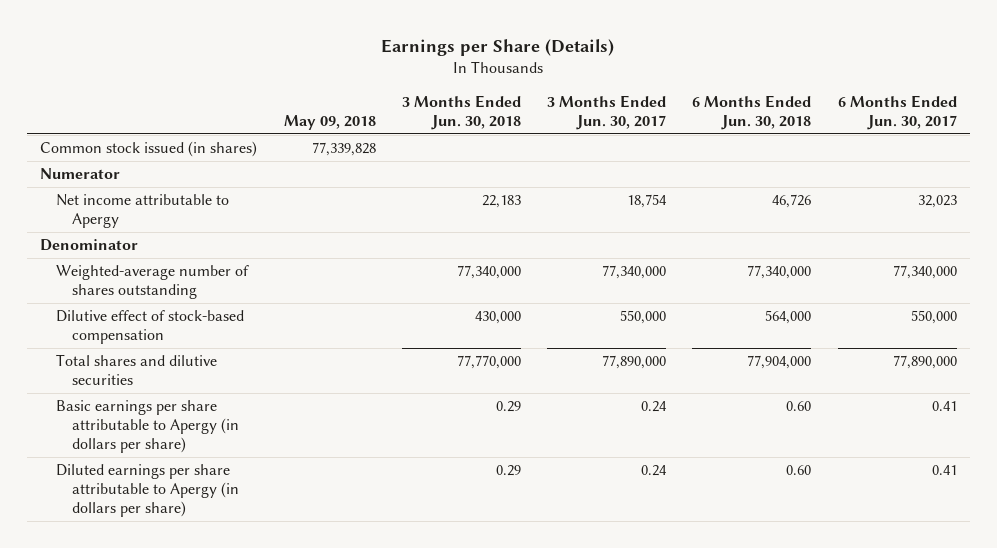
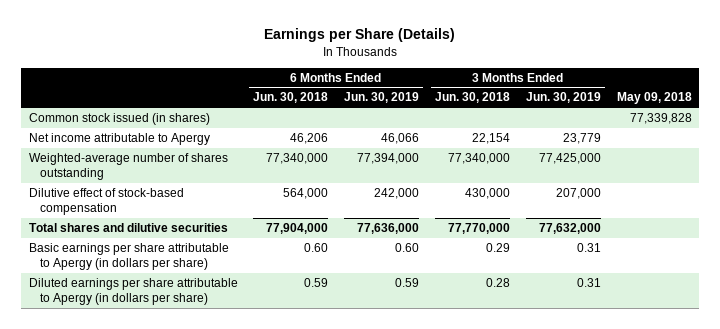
[547,94,667,131] 3 Months Ended Jun. 30, 2017 -> none
[837,94,957,131] 6 Months Ended Jun. 30, 2017 -> none
none -> [344,92,420,104] Jun. 30, 2019
none -> [525,92,601,104] Jun. 30, 2019
[40,167,121,179] Numerator -> none
[40,238,139,251] Denominator -> none
[481,194,521,208] 22,183 -> [471,133,510,145] 22,154
[772,193,812,208] 46,726 -> [290,133,329,145] 46,206
[495,464,521,476] 0.29 -> [485,278,510,288] 0.28
[786,464,812,475] 0.60 -> [304,278,329,288] 0.59

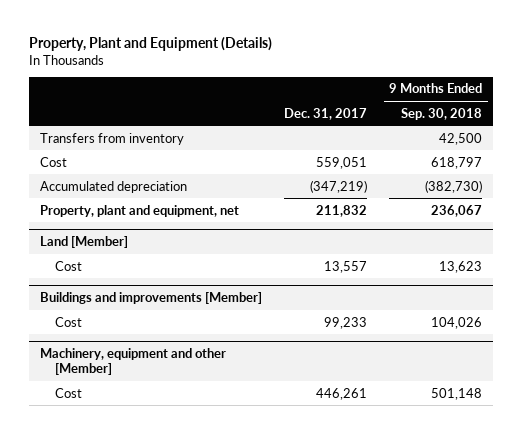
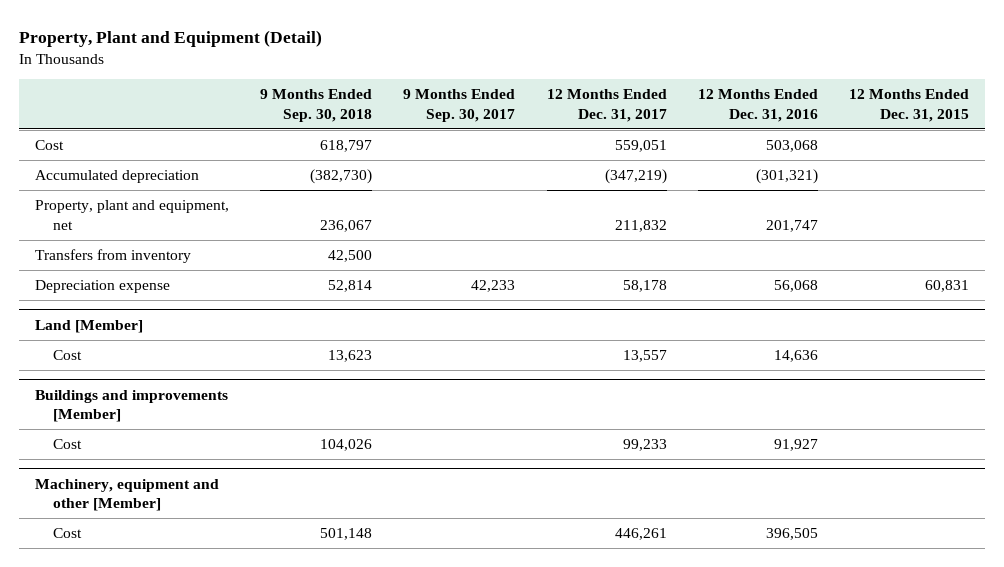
[28,36,272,51] Property, Plant and Equipment (Details) -> [19,30,323,48] Property, Plant and Equipment (Detail)
[283,107,367,120] Dec. 31, 2017 -> none
none -> [403,88,516,122] 9 Months Ended Sep. 30, 2017
none -> [546,88,667,122] 12 Months Ended Dec. 31, 2017
none -> [697,88,818,122] 12 Months Ended Dec. 31, 2016
none -> [849,88,970,122] 12 Months Ended Dec. 31, 2015
[39,132,184,145] Transfers from inventory -> [34,248,191,263] Transfers from inventory
none -> [34,279,170,293] Depreciation expense

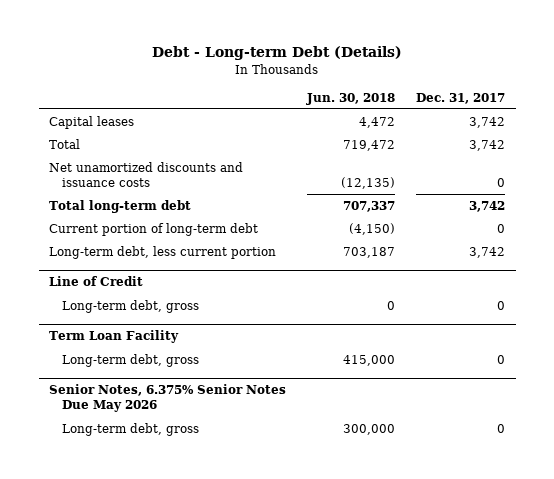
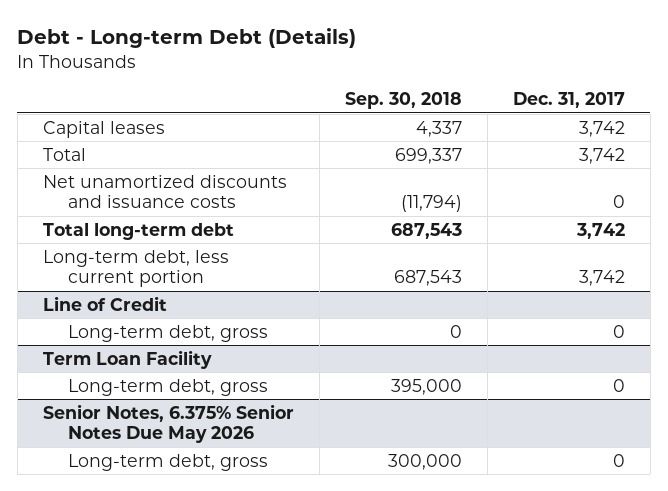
[306,92,396,105] Jun. 30, 2018 -> none
none -> [344,92,462,110] Sep. 30, 2018
[49,223,259,237] Current portion of long-term debt -> none

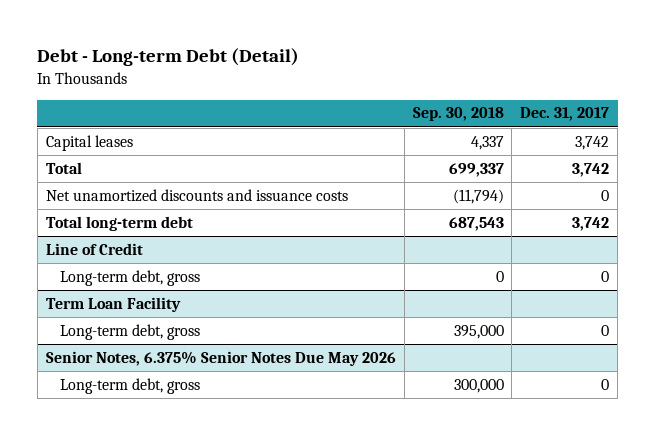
[17,28,357,49] Debt - Long-term Debt (Details) -> [37,48,300,67] Debt - Long-term Debt (Detail)
[42,249,229,288] Long-term debt, less current portion -> none

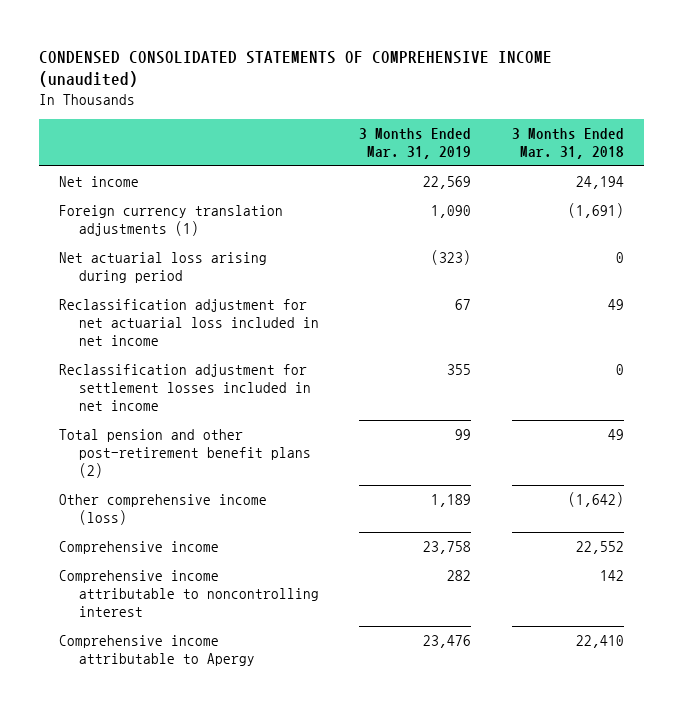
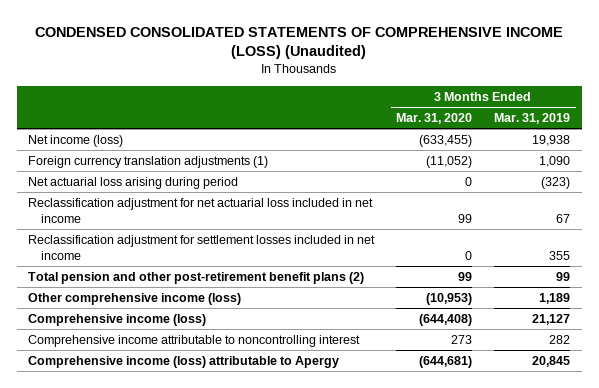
[39,50,553,88] CONDENSED CONSOLIDATED STATEMENTS OF COMPREHENSIVE INCOME (unaudited) -> [35,26,564,60] CONDENSED CONSOLIDATED STATEMENTS OF COMPREHENSIVE INCOME (LOSS) (Unaudited)
[511,127,624,159] 3 Months Ended Mar. 31, 2018 -> none
none -> [396,113,473,125] Mar. 31, 2020
[59,176,140,188] Net income -> [28,134,124,147] Net income (loss)
[423,176,472,190] 22,569 -> [532,134,571,146] 19,938
[59,541,220,555] Comprehensive income -> [28,313,207,326] Comprehensive income (loss)
[423,541,472,555] 23,758 -> [532,313,571,325] 21,127
[59,635,255,667] Comprehensive income attributable to Apergy -> [28,355,340,368] Comprehensive income (loss) attributable to Apergy
[423,635,472,649] 23,476 -> [532,355,571,367] 20,845

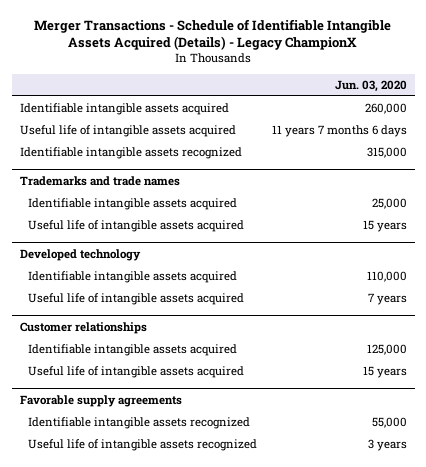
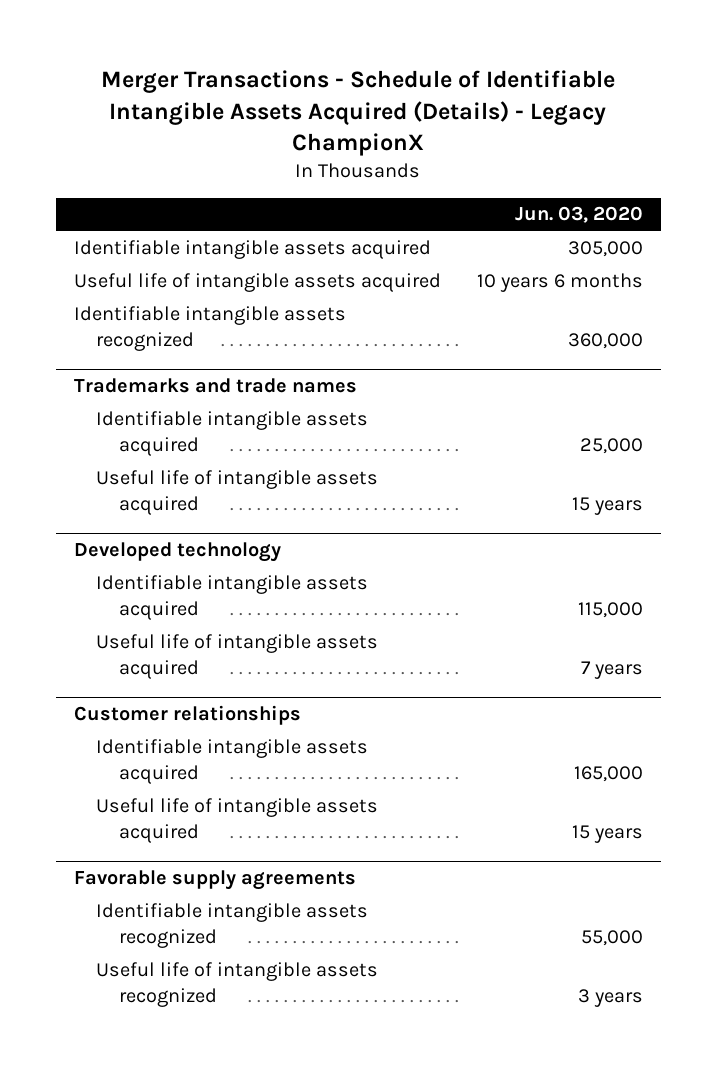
[364,102,407,114] 260,000 -> [567,240,643,257] 305,000
[271,124,407,137] 11 years 7 months 6 days -> [476,272,643,292] 10 years 6 months
[366,146,407,158] 315,000 -> [567,332,643,349] 360,000
[366,270,407,282] 110,000 -> [577,601,643,618] 115,000
[366,343,407,355] 125,000 -> [573,765,643,782] 165,000

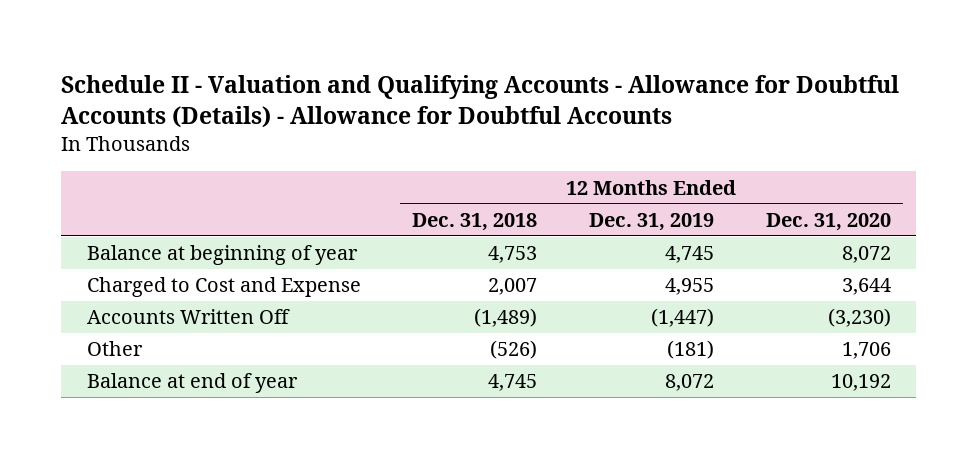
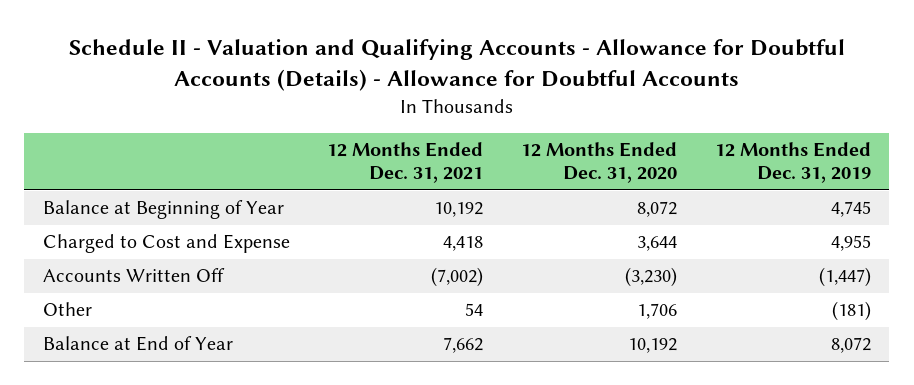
[412,212,538,231] Dec. 31, 2018 -> none
none -> [327,142,484,184] 12 Months Ended Dec. 31, 2021
[86,245,358,266] Balance at beginning of year -> [42,200,284,220] Balance at Beginning of Year
[86,373,298,394] Balance at end of year -> [42,336,233,352] Balance at End of Year

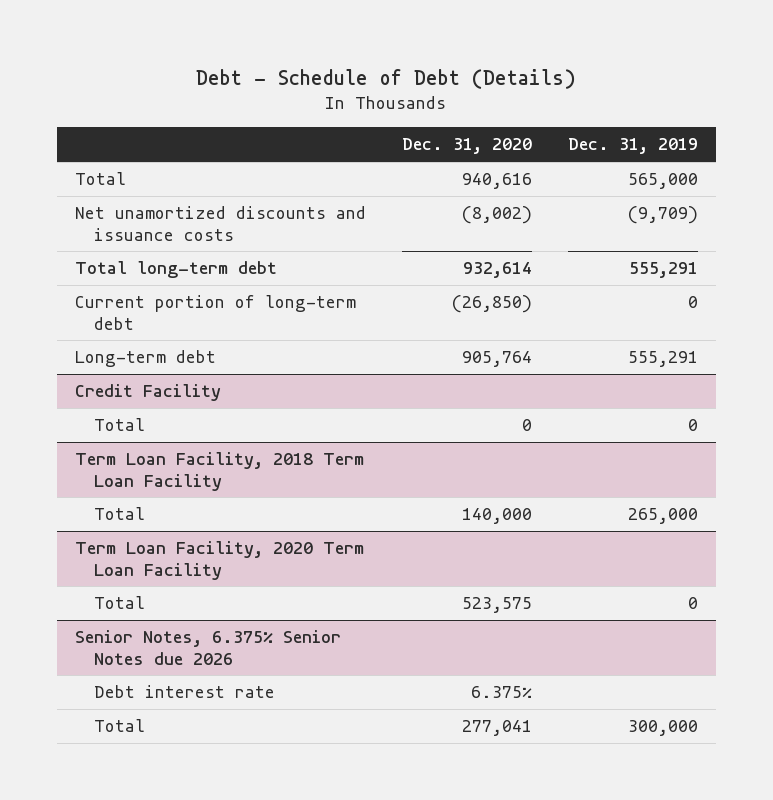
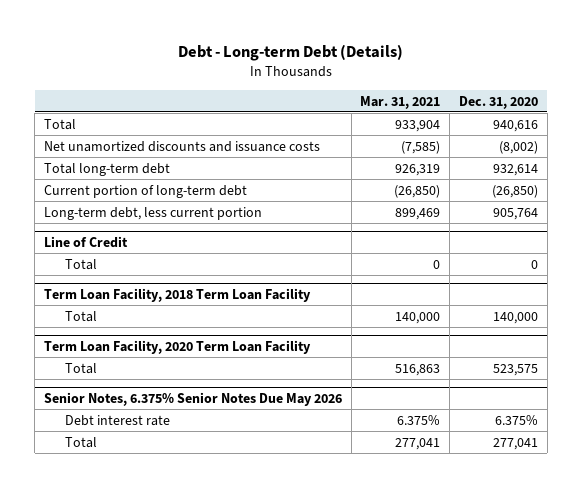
[196,68,577,89] Debt - Schedule of Debt (Details) -> [177,43,403,61] Debt - Long-term Debt (Details)
[567,138,698,155] Dec. 31, 2019 -> none
none -> [360,95,441,109] Mar. 31, 2021
[74,350,216,368] Long-term debt -> [43,206,262,220] Long-term debt, less current portion
[74,384,221,402] Credit Facility -> [43,236,128,249] Line of Credit
[74,630,341,665] Senior Notes, 6.375% Senior Notes due 2026 -> [43,392,342,407] Senior Notes, 6.375% Senior Notes Due May 2026

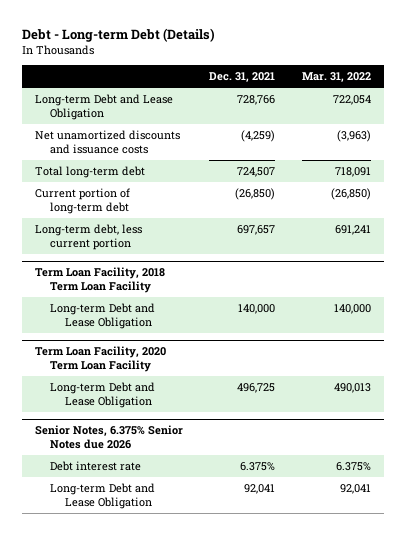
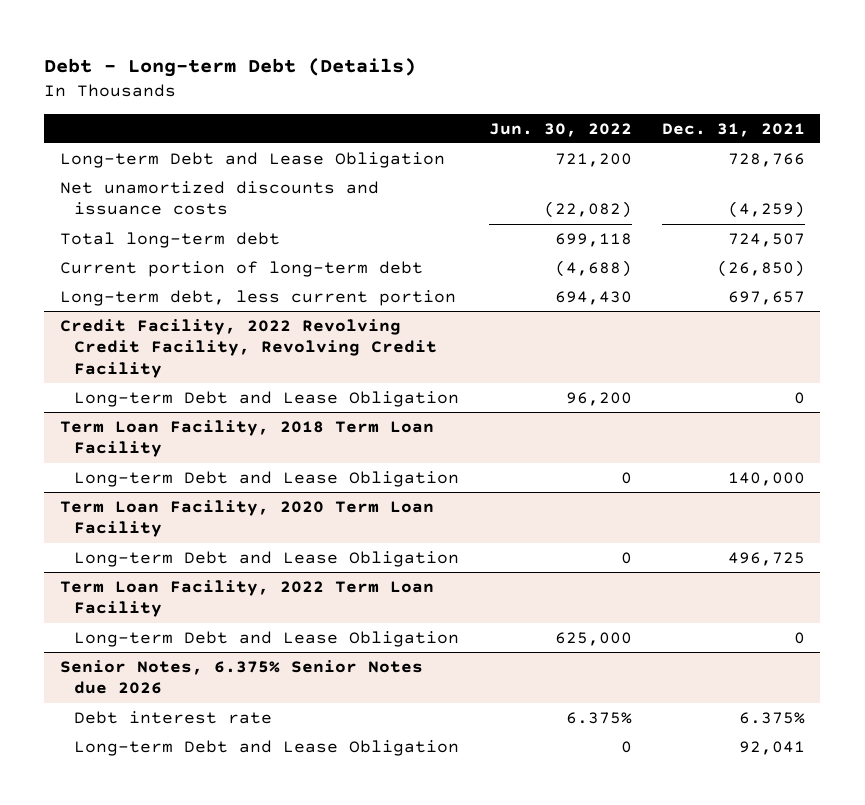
[301,72,371,83] Mar. 31, 2022 -> none
none -> [489,122,633,137] Jun. 30, 2022
none -> [59,318,437,379] Credit Facility, 2022 Revolving Credit Facility, Revolving Credit Facility
none -> [73,390,459,407] Long-term Debt and Lease Obligation
none -> [59,579,434,618] Term Loan Facility, 2022 Term Loan Facility
none -> [73,630,459,647] Long-term Debt and Lease Obligation

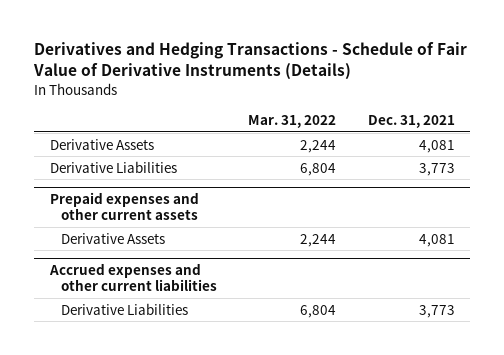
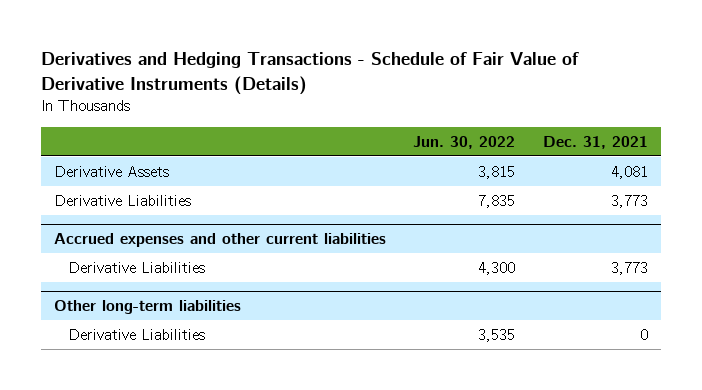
[248,114,337,128] Mar. 31, 2022 -> none
none -> [413,135,516,149] Jun. 30, 2022
[49,191,199,220] Prepaid expenses and other current assets -> none
[61,232,166,244] Derivative Assets -> none
none -> [54,300,242,315] Other long-term liabilities
none -> [67,328,205,340] Derivative Liabilities

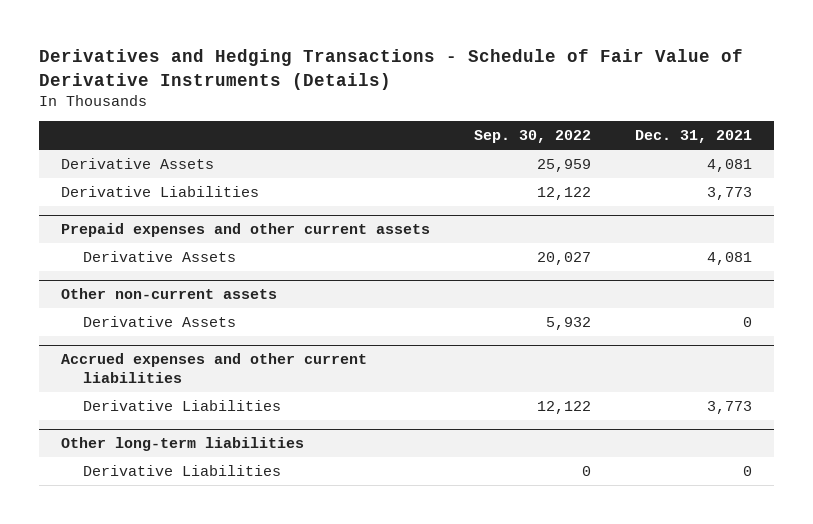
[413,135,516,149] Jun. 30, 2022 -> none
none -> [473,130,591,144] Sep. 30, 2022
none -> [60,223,430,238] Prepaid expenses and other current assets
none -> [82,251,236,263] Derivative Assets
none -> [60,288,277,300] Other non-current assets
none -> [82,316,236,328] Derivative Assets

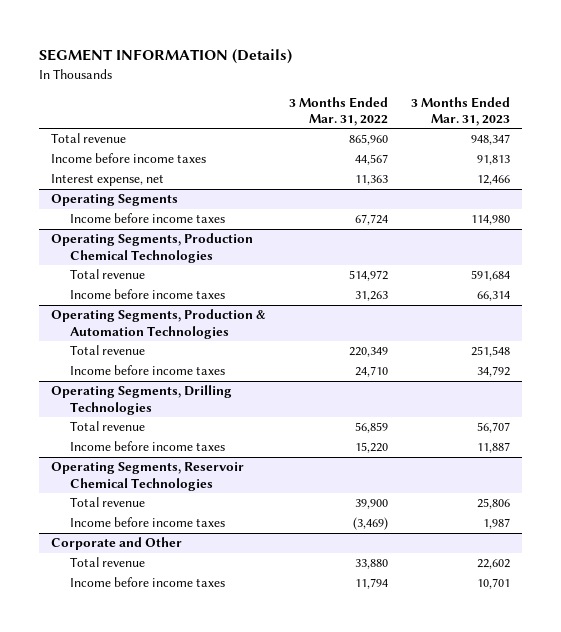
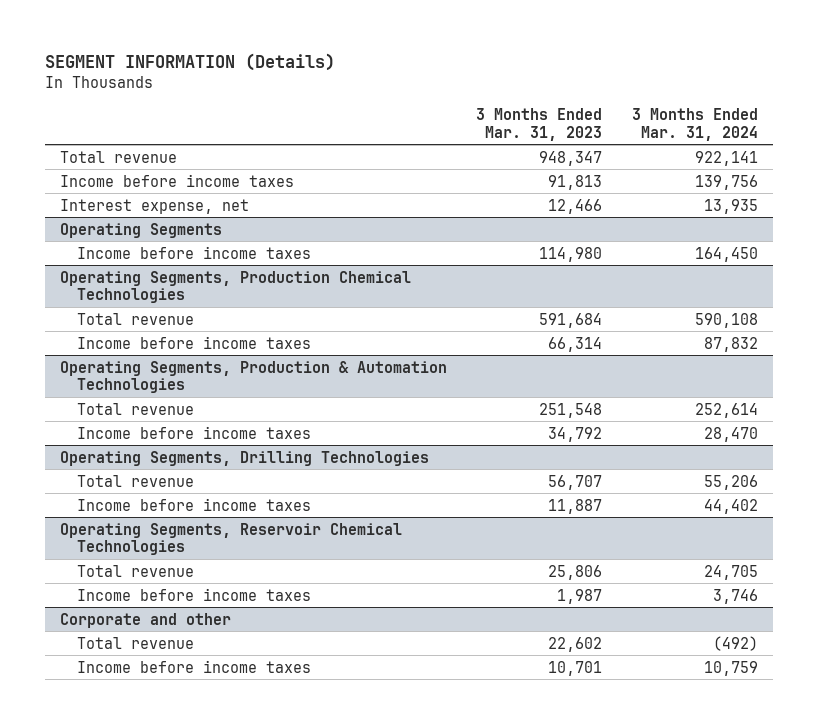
[288,96,388,126] 3 Months Ended Mar. 31, 2022 -> none
none -> [631,108,758,141] 3 Months Ended Mar. 31, 2024
[50,537,182,551] Corporate and Other -> [59,612,231,628] Corporate and other

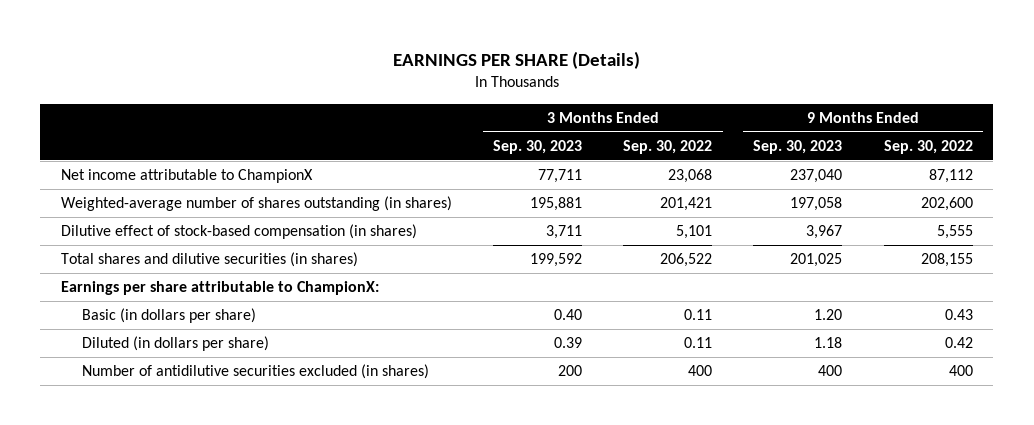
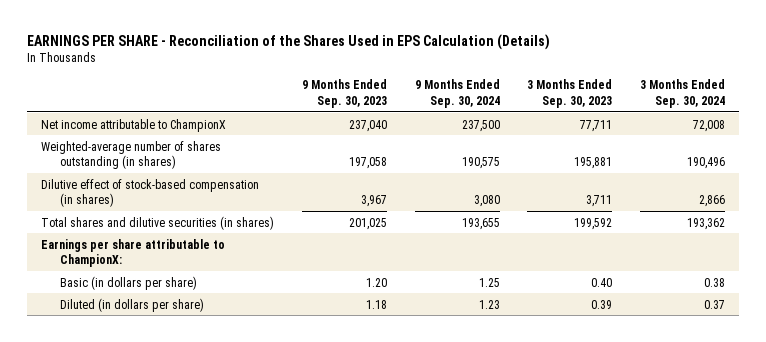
[392,50,640,69] EARNINGS PER SHARE (Details) -> [26,33,550,50] EARNINGS PER SHARE - Reconciliation of the Shares Used in EPS Calculation (Details)
[623,139,713,154] Sep. 30, 2022 -> none
[883,139,973,154] Sep. 30, 2022 -> none
none -> [414,79,500,108] 9 Months Ended Sep. 30, 2024
none -> [640,79,726,108] 3 Months Ended Sep. 30, 2024
[82,364,430,380] Number of antidilutive securities excluded (in shares) -> none

